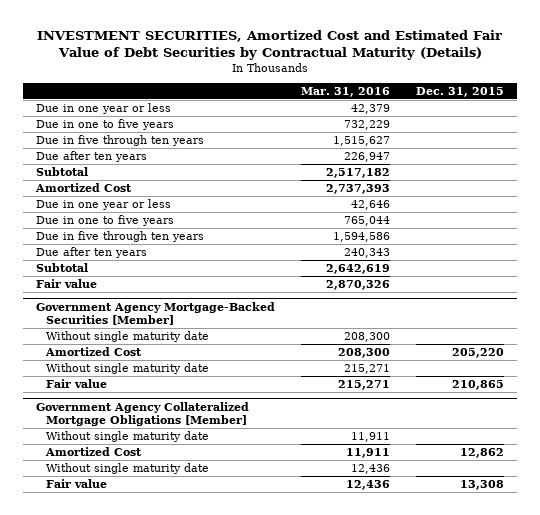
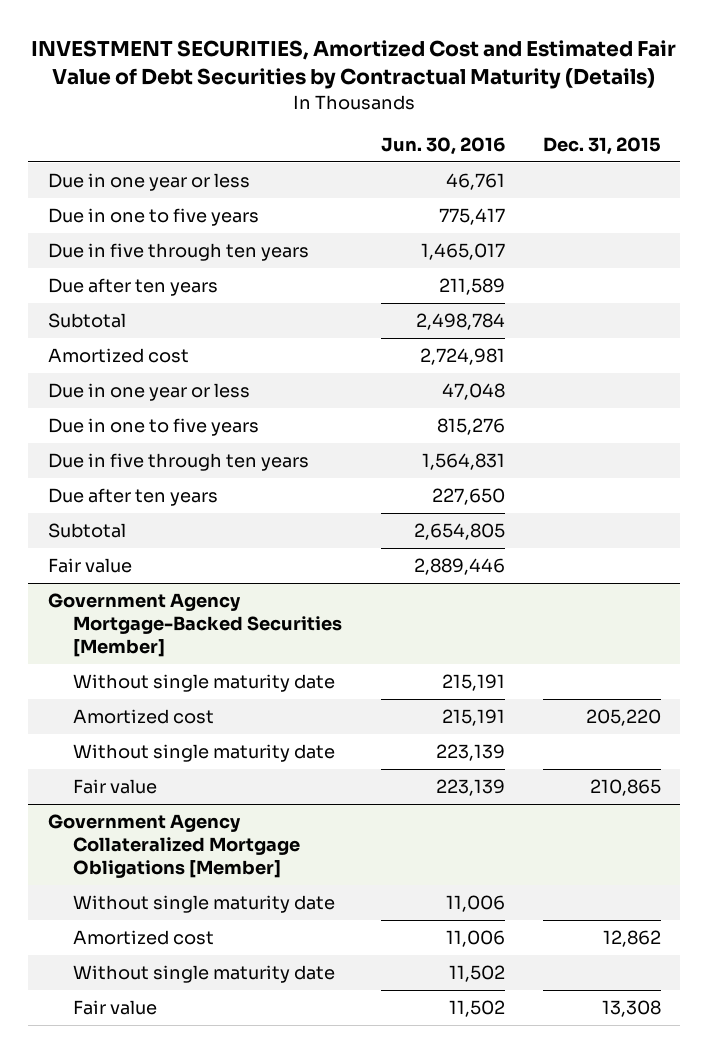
[300,86,390,97] Mar. 31, 2016 -> none
none -> [380,136,505,155] Jun. 30, 2016
[34,183,132,193] Amortized Cost -> [47,348,189,364] Amortized cost
[45,347,143,357] Amortized Cost -> [73,709,215,725] Amortized cost
[45,447,143,457] Amortized Cost -> [73,930,215,946] Amortized cost

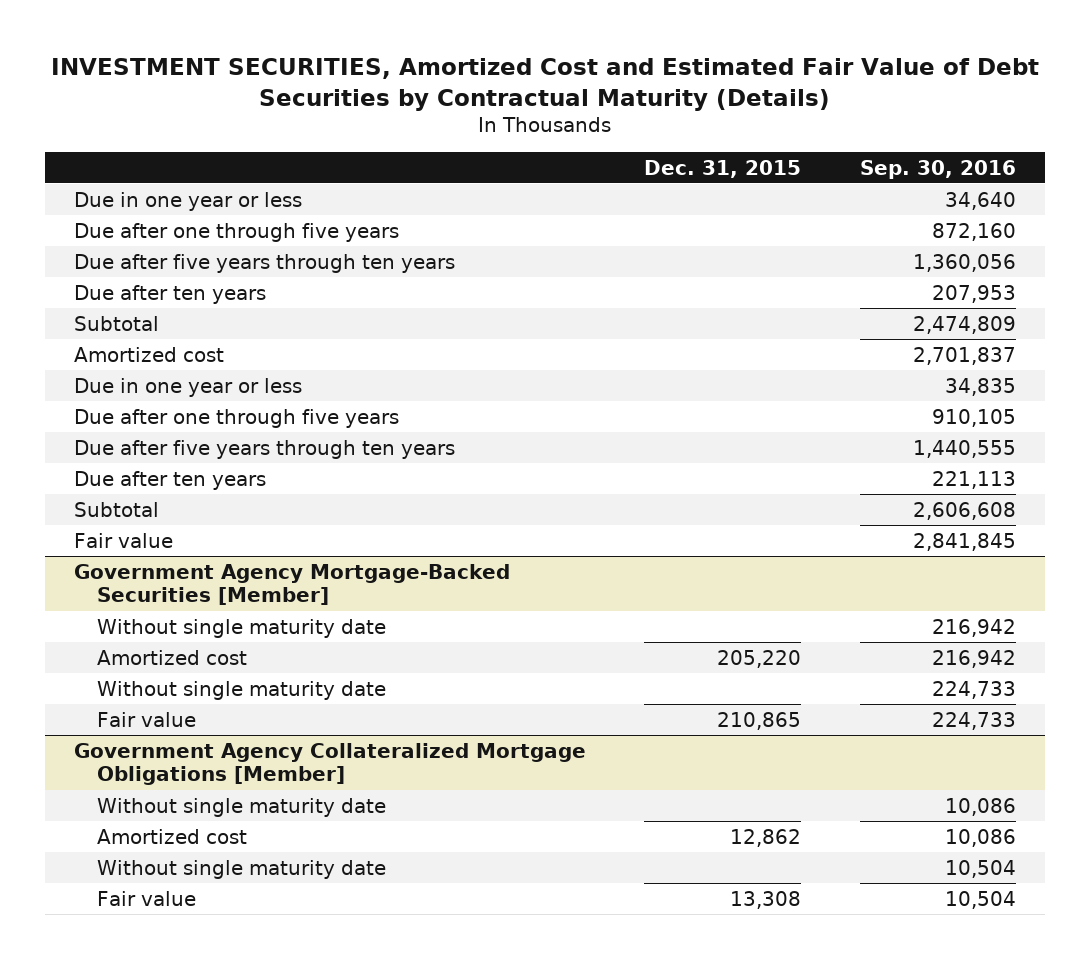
[380,136,505,155] Jun. 30, 2016 -> none
none -> [859,159,1016,179] Sep. 30, 2016
[47,208,259,227] Due in one to five years -> [73,222,399,242] Due after one through five years
[47,243,309,262] Due in five through ten years -> [73,253,455,273] Due after five years through ten years
[47,418,259,437] Due in one to five years -> [73,408,399,428] Due after one through five years
[47,453,309,472] Due in five through ten years -> [73,439,455,459] Due after five years through ten years

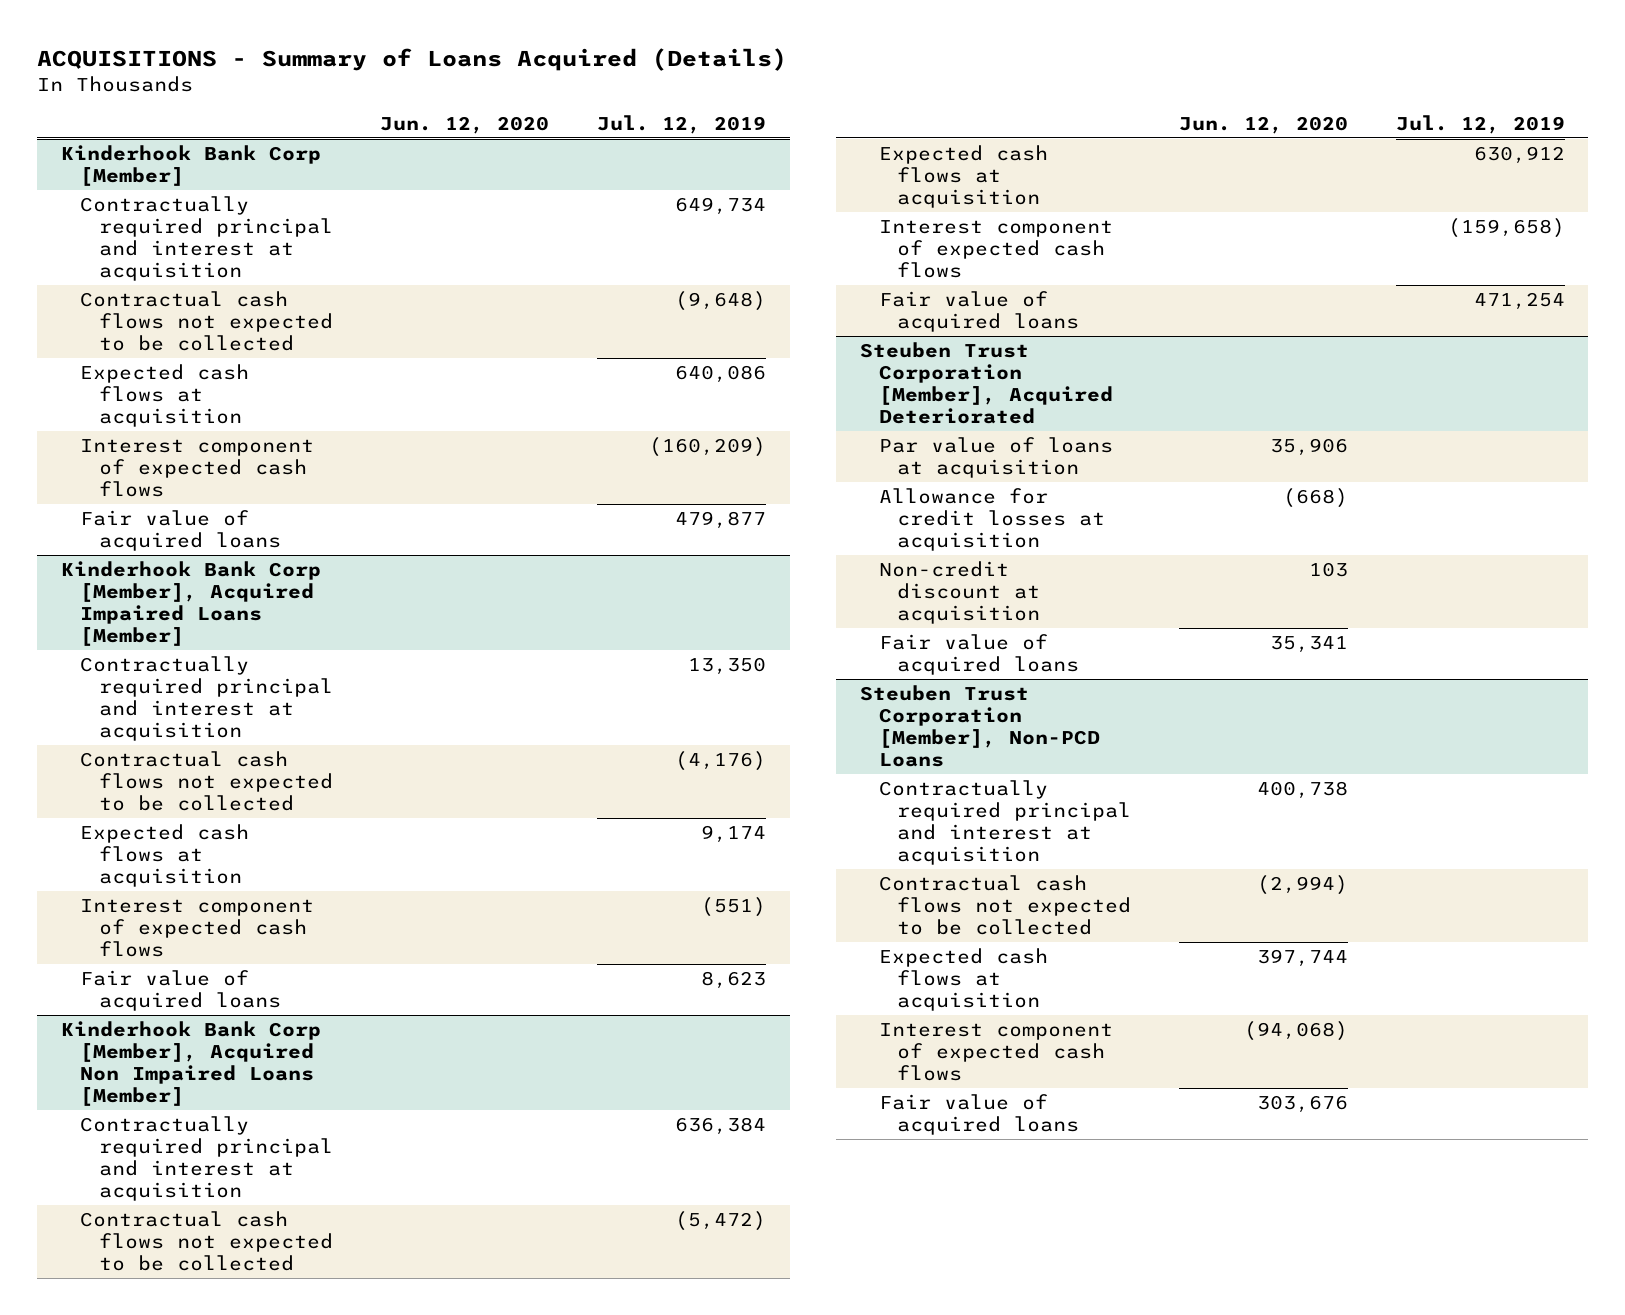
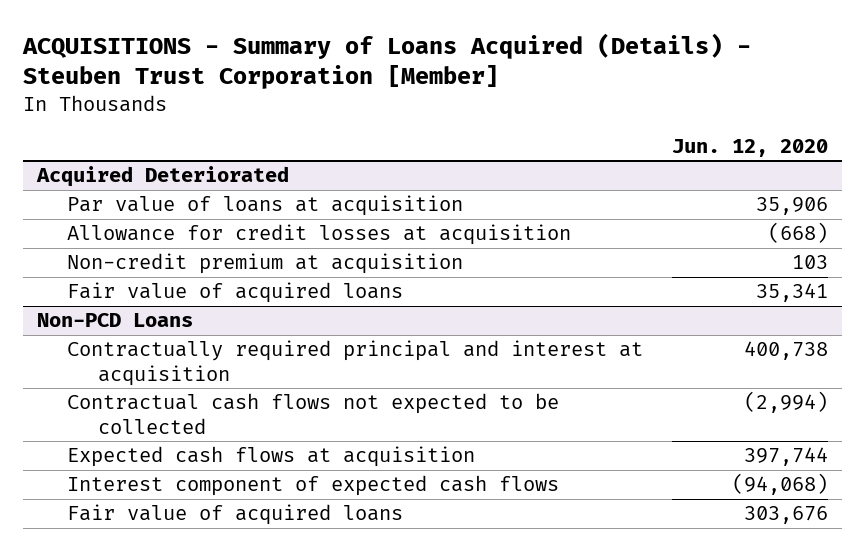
[36,47,787,71] ACQUISITIONS - Summary of Loans Acquired (Details) -> [21,32,751,90] ACQUISITIONS - Summary of Loans Acquired (Details) - Steuben Trust Corporation [Member]
[596,115,766,135] Jul. 12, 2019 -> none
[60,144,321,186] Kinderhook Bank Corp [Member] -> none
[79,195,333,281] Contractually required principal and interest at acquisition -> none
[79,290,333,351] Contractual cash flows not expected to be collected -> none
[79,363,249,427] Expected cash flows at acquisition -> none
[79,438,314,497] Interest component of expected cash flows -> none
[79,509,281,551] Fair value of acquired loans -> none
[60,560,321,646] Kinderhook Bank Corp [Member], Acquired Impaired Loans [Member] -> none
[79,655,333,741] Contractually required principal and interest at acquisition -> none
[79,750,333,811] Contractual cash flows not expected to be collected -> none
[79,823,249,887] Expected cash flows at acquisition -> none
[79,898,314,957] Interest component of expected cash flows -> none
[79,969,281,1011] Fair value of acquired loans -> none
[60,1020,321,1106] Kinderhook Bank Corp [Member], Acquired Non Impaired Loans [Member] -> none
[79,1115,333,1201] Contractually required principal and interest at acquisition -> none
[79,1210,333,1271] Contractual cash flows not expected to be collected -> none
[878,144,1048,208] Expected cash flows at acquisition -> none
[878,219,1113,278] Interest component of expected cash flows -> none
[878,290,1080,332] Fair value of acquired loans -> none
[859,341,1113,424] Steuben Trust Corporation [Member], Acquired Deteriorated -> [36,166,290,188] Acquired Deteriorated
[878,560,1041,624] Non-credit discount at acquisition -> [67,253,464,275] Non-credit premium at acquisition
[859,684,1100,767] Steuben Trust Corporation [Member], Non-PCD Loans -> [37,313,194,328] Non-PCD Loans

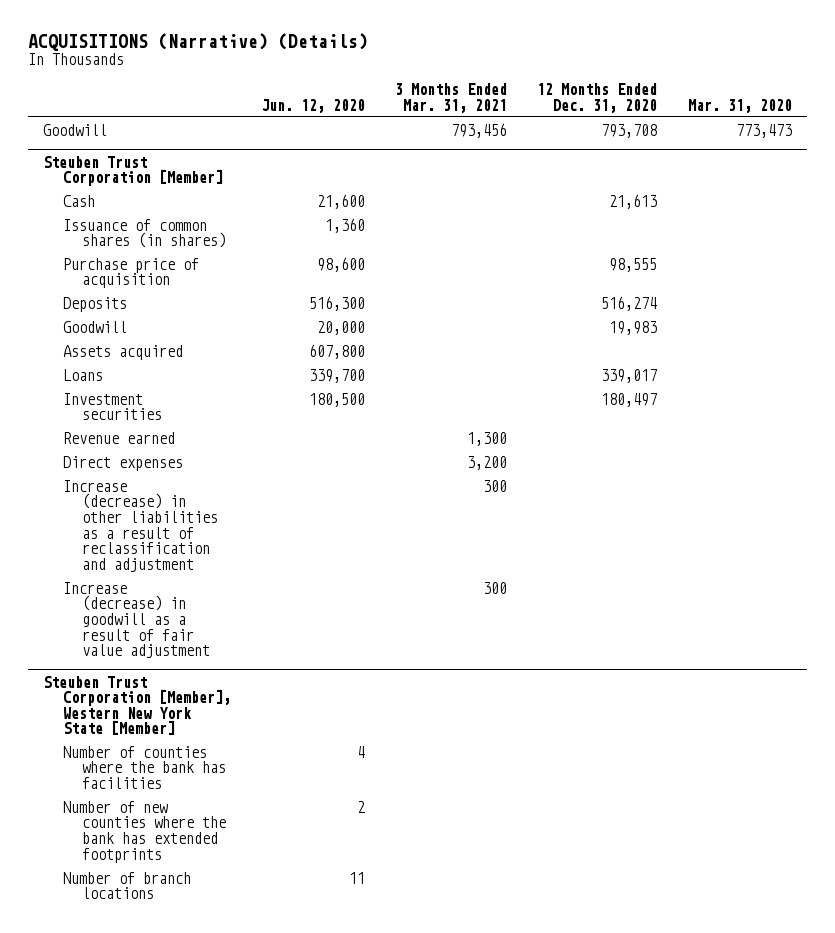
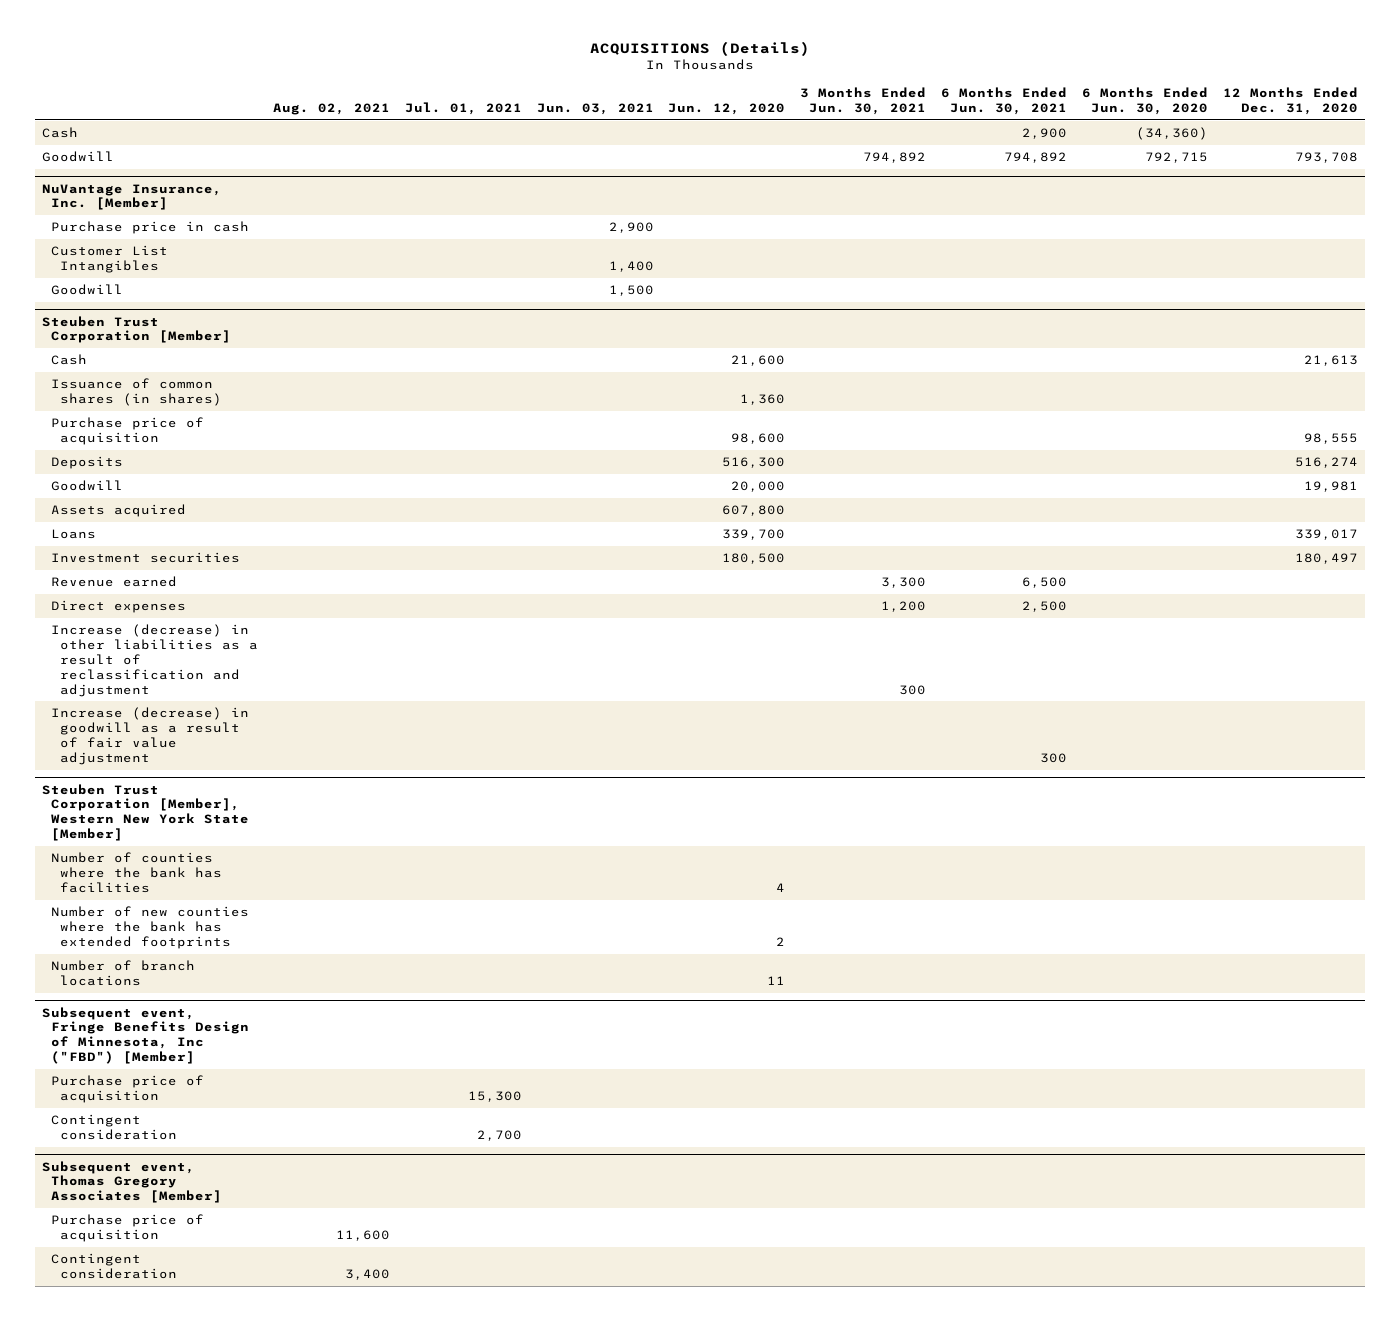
[27,32,368,51] ACQUISITIONS (Narrative) (Details) -> [589,41,810,57] ACQUISITIONS (Details)
[395,83,508,113] 3 Months Ended Mar. 31, 2021 -> none
[687,98,792,113] Mar. 31, 2020 -> none
none -> [272,102,390,115] Aug. 02, 2021
none -> [404,101,522,115] Jul. 01, 2021
none -> [536,102,654,115] Jun. 03, 2021
none -> [800,86,927,115] 3 Months Ended Jun. 30, 2021
none -> [941,86,1068,115] 6 Months Ended Jun. 30, 2021
none -> [1081,86,1208,115] 6 Months Ended Jun. 30, 2020
none -> [42,127,79,139] Cash
none -> [42,183,223,211] NuVantage Insurance, Inc. [Member]
none -> [51,221,250,235] Purchase price in cash
none -> [51,245,169,273] Customer List Intangibles
none -> [51,284,124,296] Goodwill
[609,320,658,335] 19,983 -> [1303,481,1358,493] 19,981
none -> [42,1006,250,1065] Subsequent event, Fringe Benefits Design of Minnesota, Inc ("FBD") [Member]
none -> [51,1075,205,1103] Purchase price of acquisition
none -> [51,1114,178,1140] Contingent consideration
none -> [42,1160,223,1204] Subsequent event, Thomas Gregory Associates [Member]
none -> [51,1214,205,1242] Purchase price of acquisition
none -> [51,1253,178,1279] Contingent consideration

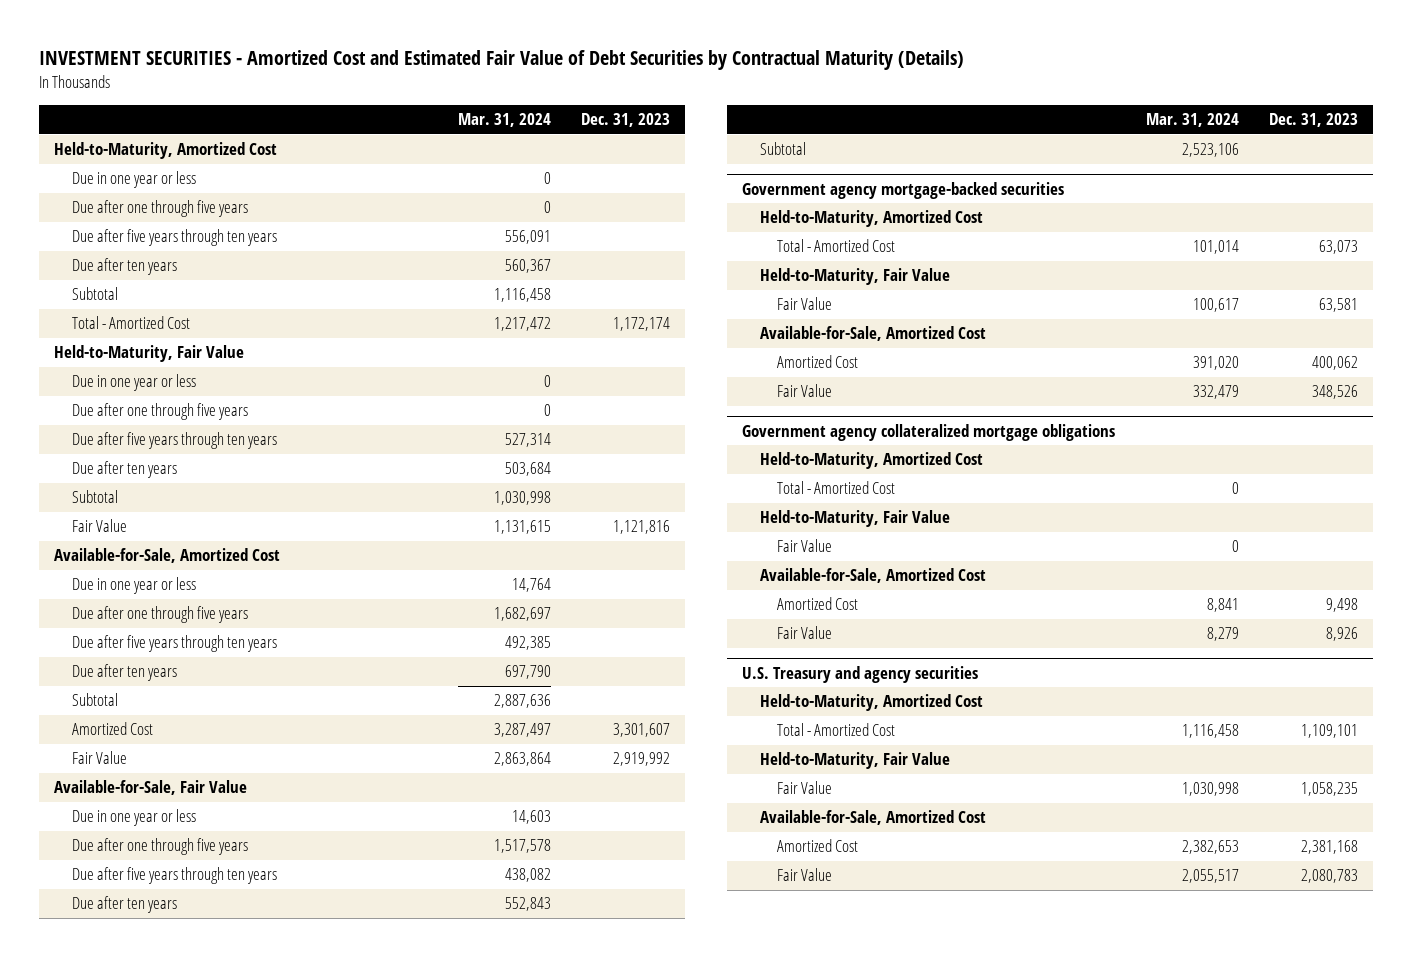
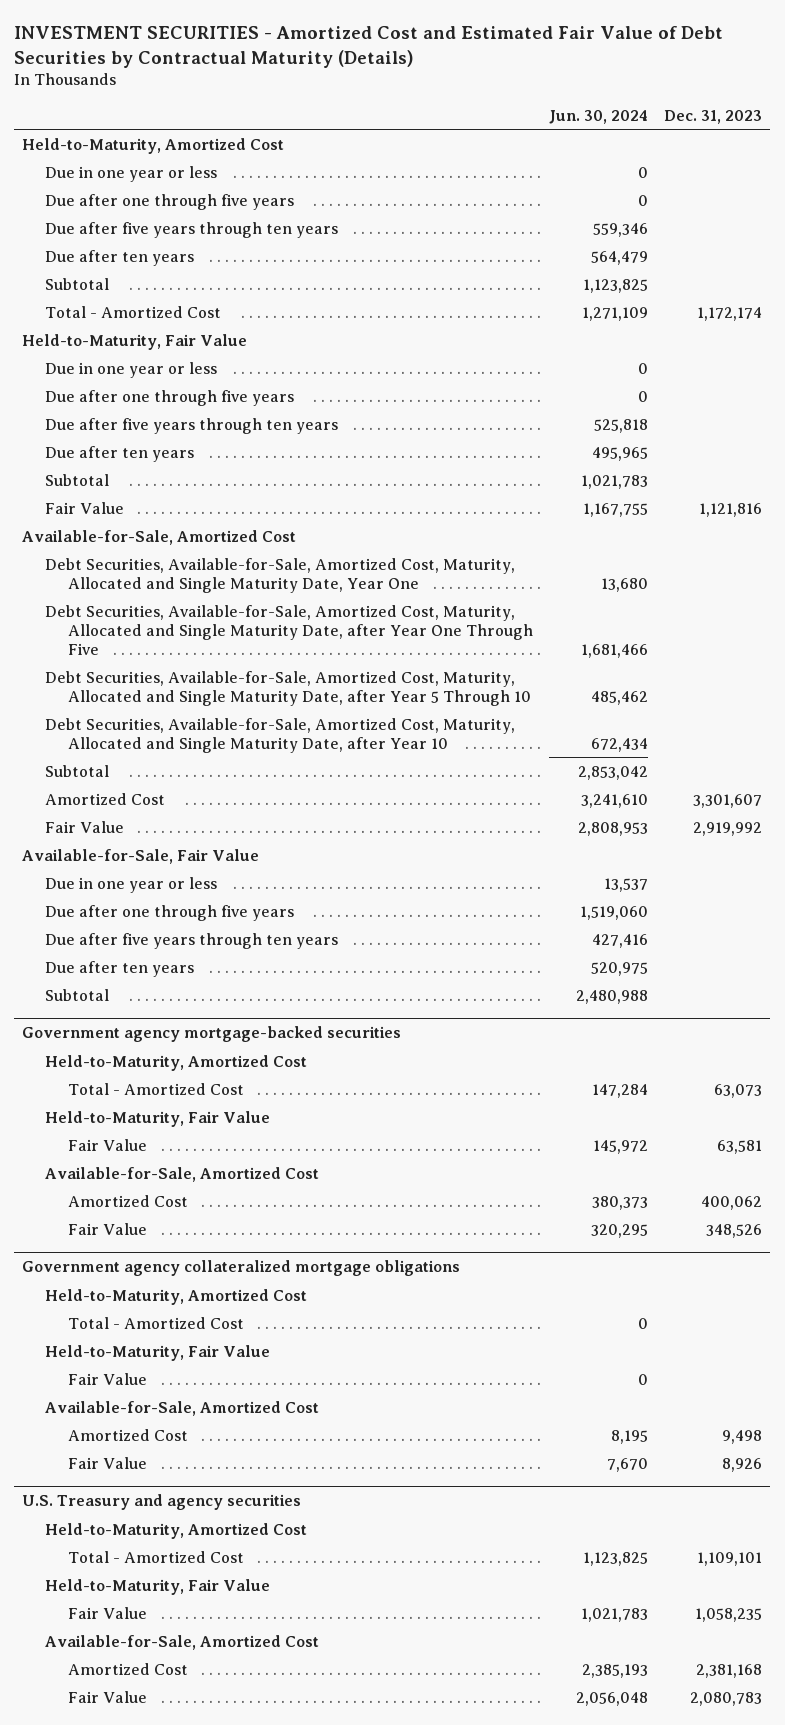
[457,113,551,128] Mar. 31, 2024 -> none
none -> [549,109,649,124] Jun. 30, 2024
[71,577,196,595] Due in one year or less -> [45,557,516,593] Debt Securities, Available-for-Sale, Amortized Cost, Maturity, Allocated and Single Maturity Date, Year One
[71,606,248,624] Due after one through five years -> [45,604,533,655] Debt Securities, Available-for-Sale, Amortized Cost, Maturity, Allocated and Single Maturity Date, after Year One Through Five
[71,635,277,653] Due after five years through ten years -> [45,670,531,706] Debt Securities, Available-for-Sale, Amortized Cost, Maturity, Allocated and Single Maturity Date, after Year 5 Through 10
[71,664,177,682] Due after ten years -> [45,717,516,753] Debt Securities, Available-for-Sale, Amortized Cost, Maturity, Allocated and Single Maturity Date, after Year 10

